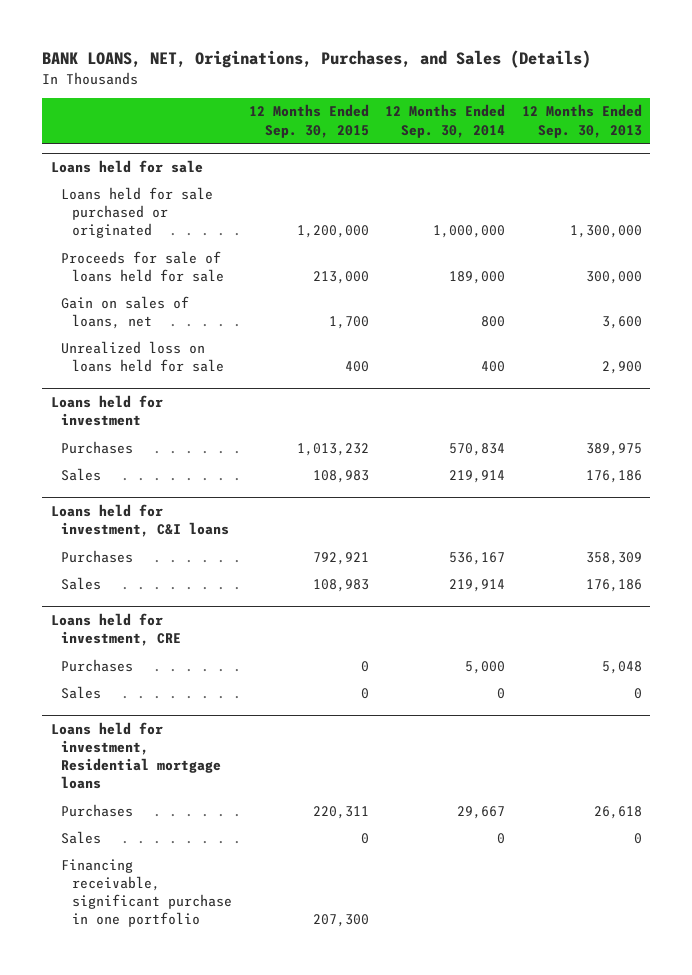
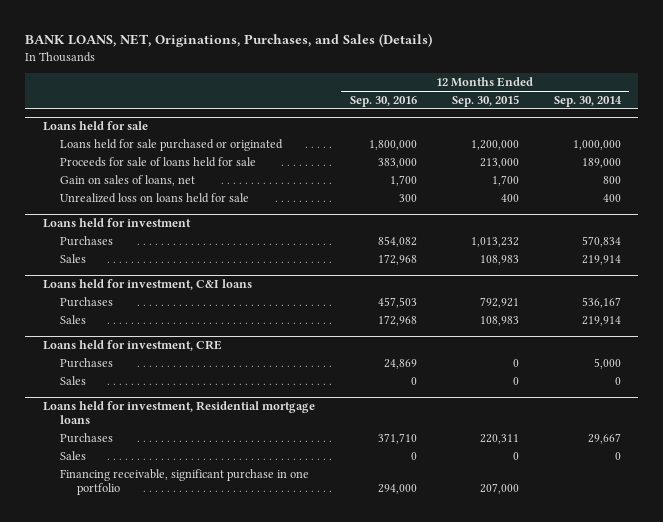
[521,104,642,138] 12 Months Ended Sep. 30, 2013 -> none
none -> [349,95,417,107] Sep. 30, 2016
[312,914,369,928] 207,300 -> [479,483,519,495] 207,000

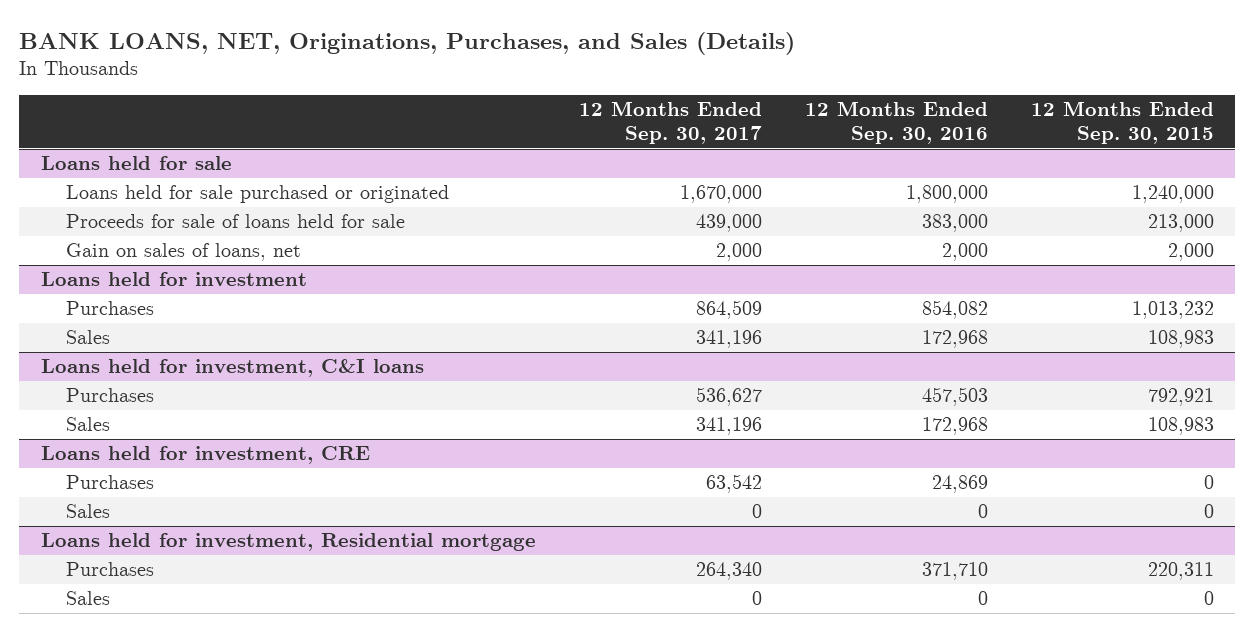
[553,95,622,107] Sep. 30, 2014 -> none
none -> [578,101,762,144] 12 Months Ended Sep. 30, 2017
[470,139,519,150] 1,200,000 -> [1131,185,1214,204] 1,240,000
[59,192,249,203] Unrealized loss on loans held for sale -> none
[389,174,417,186] 1,700 -> [941,243,988,262] 2,000
[491,174,519,186] 1,700 -> [1167,243,1214,262] 2,000
[42,400,315,425] Loans held for investment, Residential mortgage loans -> [40,533,536,552] Loans held for investment, Residential mortgage
[59,468,309,496] Financing receivable, significant purchase in one portfolio -> none

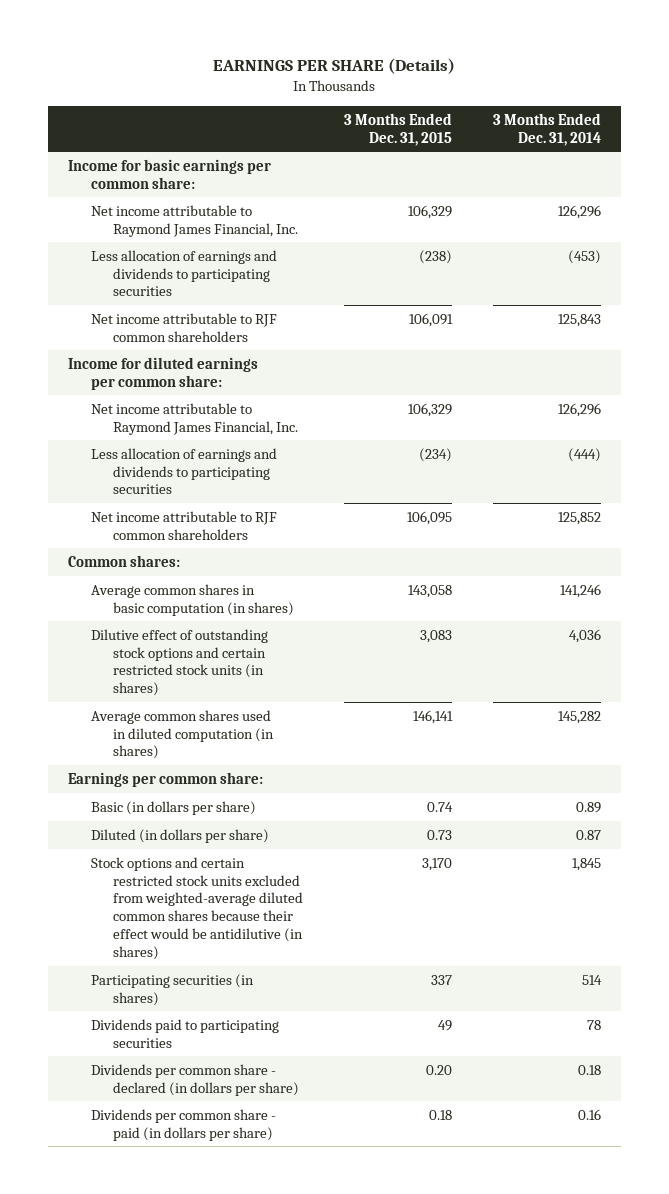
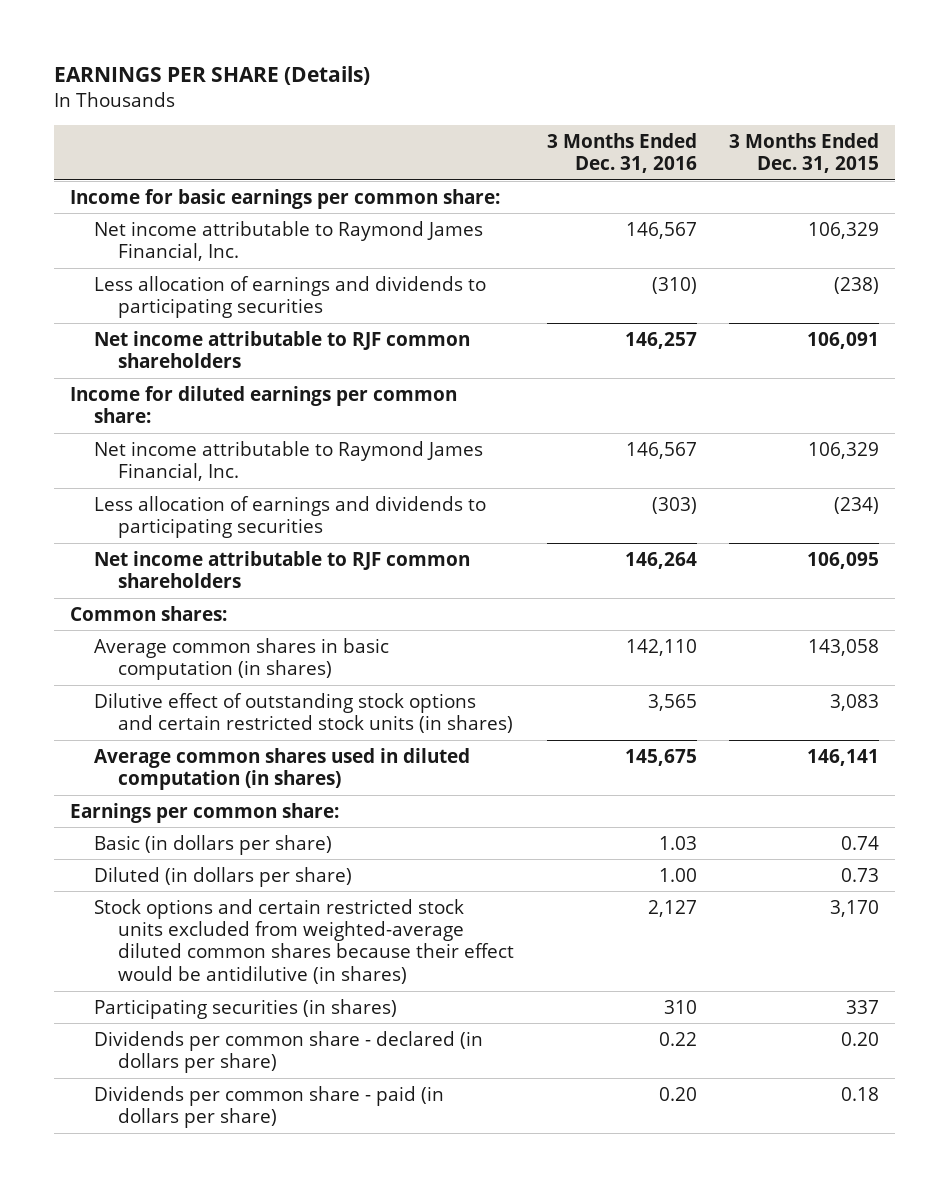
[492,112,601,146] 3 Months Ended Dec. 31, 2014 -> none
none -> [546,132,697,174] 3 Months Ended Dec. 31, 2016
[90,1018,279,1048] Dividends paid to participating securities -> none

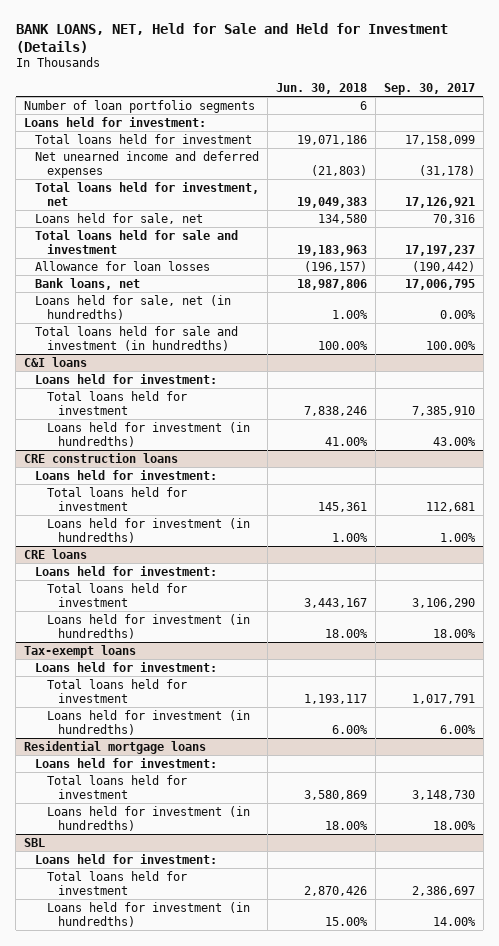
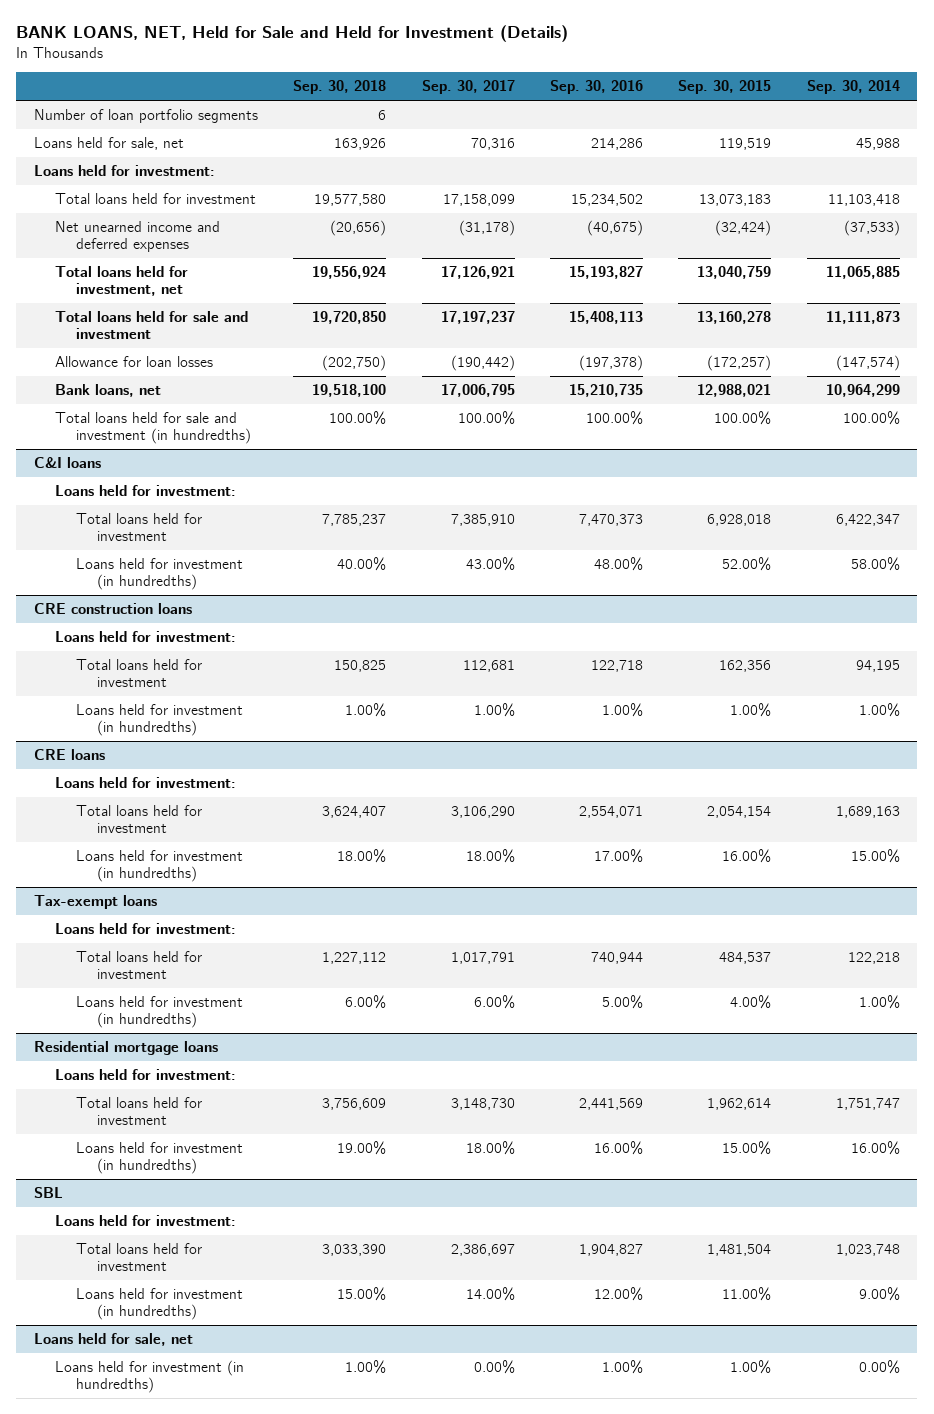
[276,82,368,94] Jun. 30, 2018 -> none
none -> [293,79,387,94] Sep. 30, 2018
none -> [549,79,643,94] Sep. 30, 2016
none -> [678,79,772,94] Sep. 30, 2015
none -> [806,79,900,94] Sep. 30, 2014
[35,212,204,224] Loans held for sale, net -> [33,136,184,150] Loans held for sale, net
[35,294,232,320] Loans held for sale, net (in hundredths) -> none
none -> [33,1332,193,1346] Loans held for sale, net
none -> [54,1359,244,1393] Loans held for investment (in hundredths)

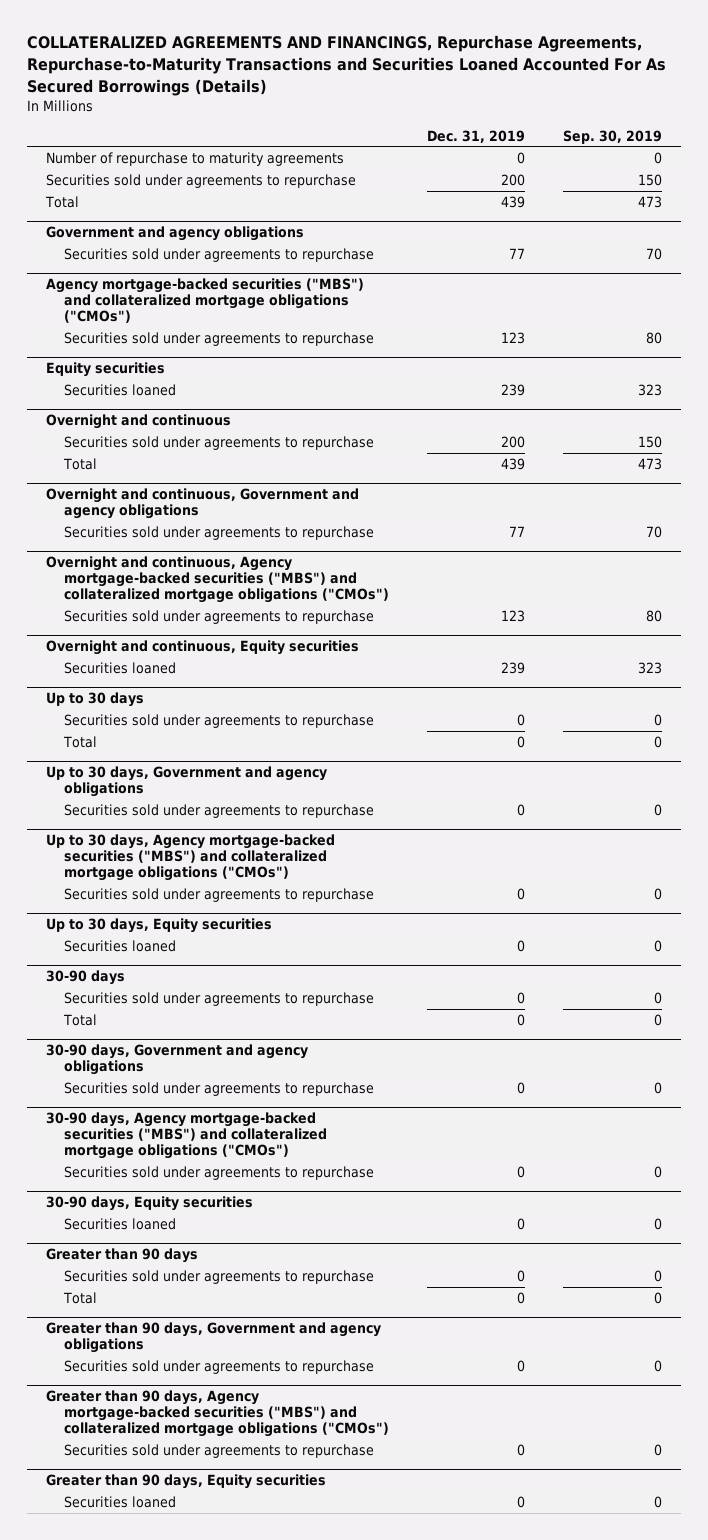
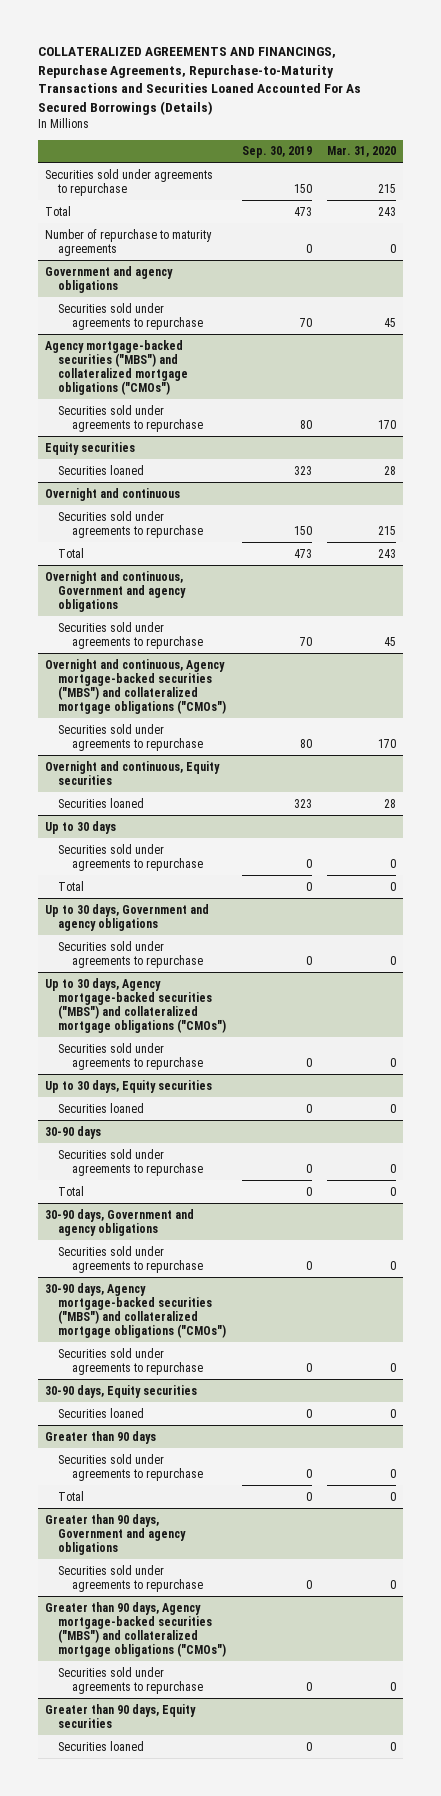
[426,129,525,143] Dec. 31, 2019 -> none
none -> [326,146,396,158] Mar. 31, 2020
[45,151,344,166] Number of repurchase to maturity agreements -> [45,228,213,256] Number of repurchase to maturity agreements

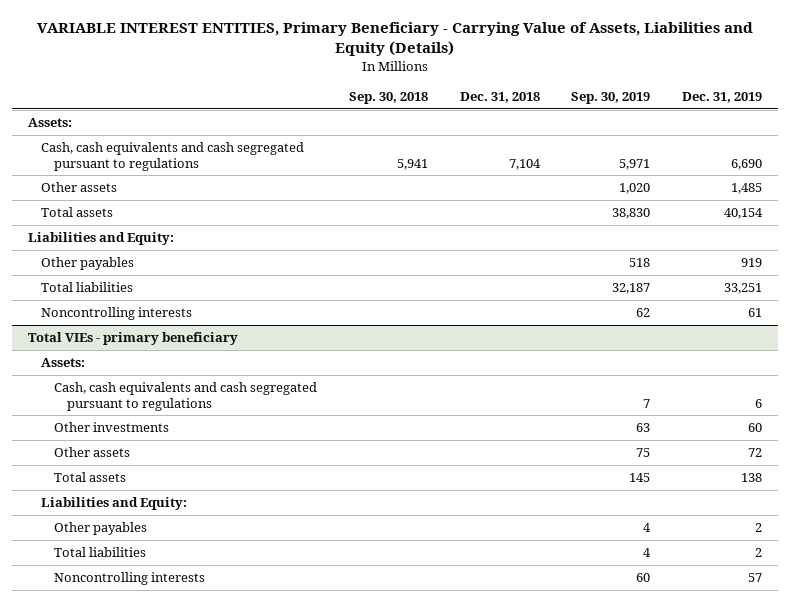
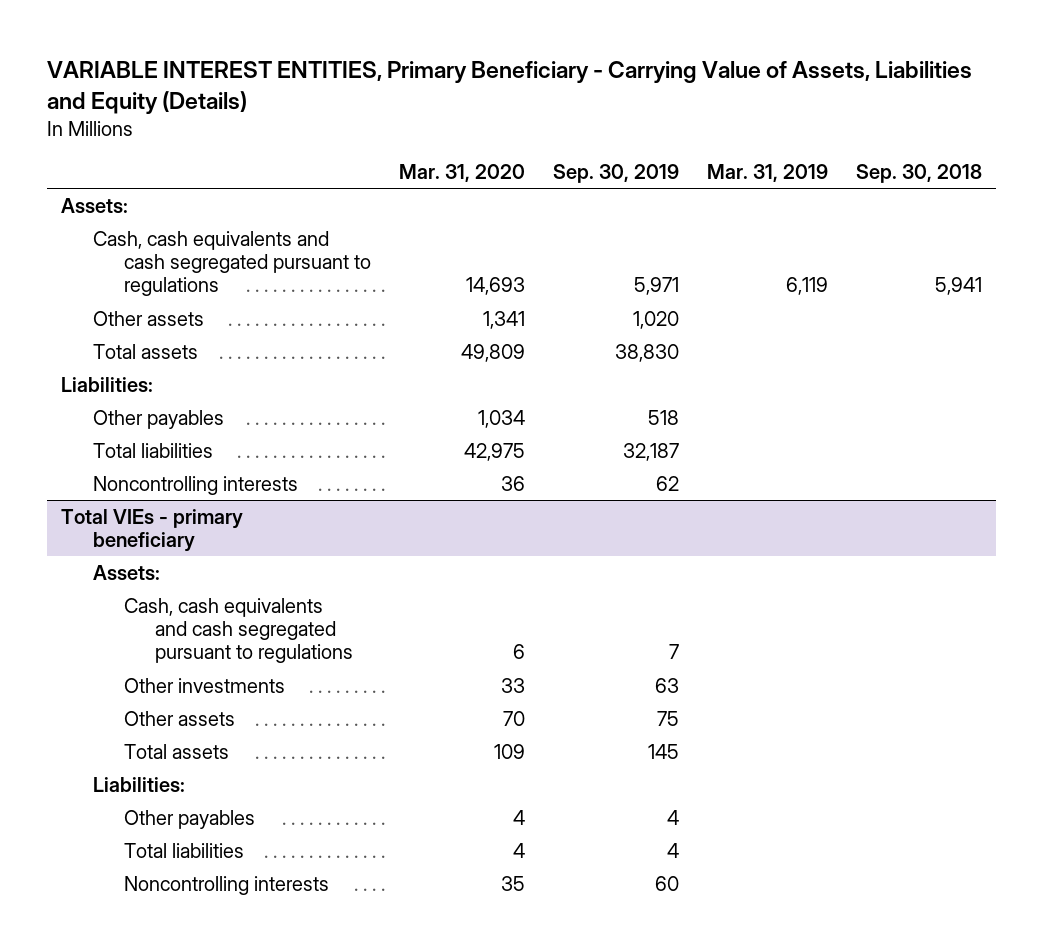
[459,92,540,104] Dec. 31, 2018 -> none
[682,92,763,104] Dec. 31, 2019 -> none
none -> [398,164,525,183] Mar. 31, 2020
none -> [707,164,829,183] Mar. 31, 2019
[28,232,175,246] Liabilities and Equity: -> [61,376,154,392] Liabilities:
[41,497,188,511] Liabilities and Equity: -> [92,776,185,792] Liabilities:

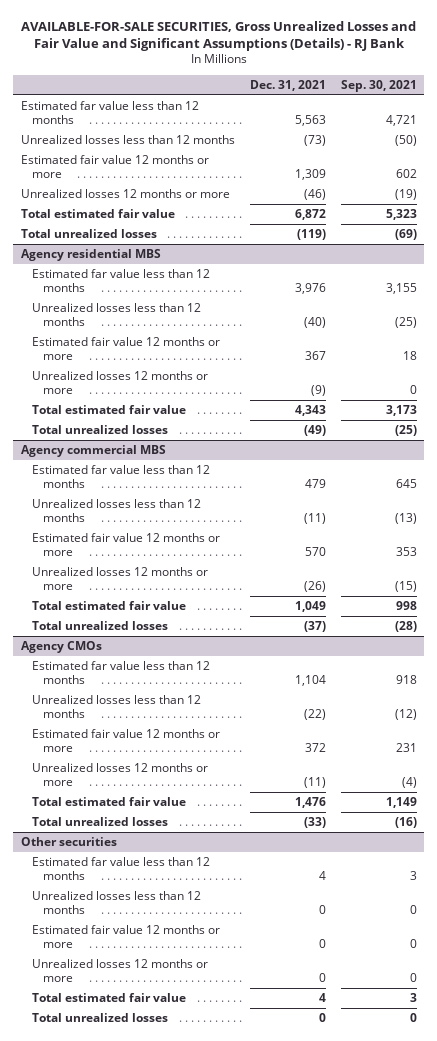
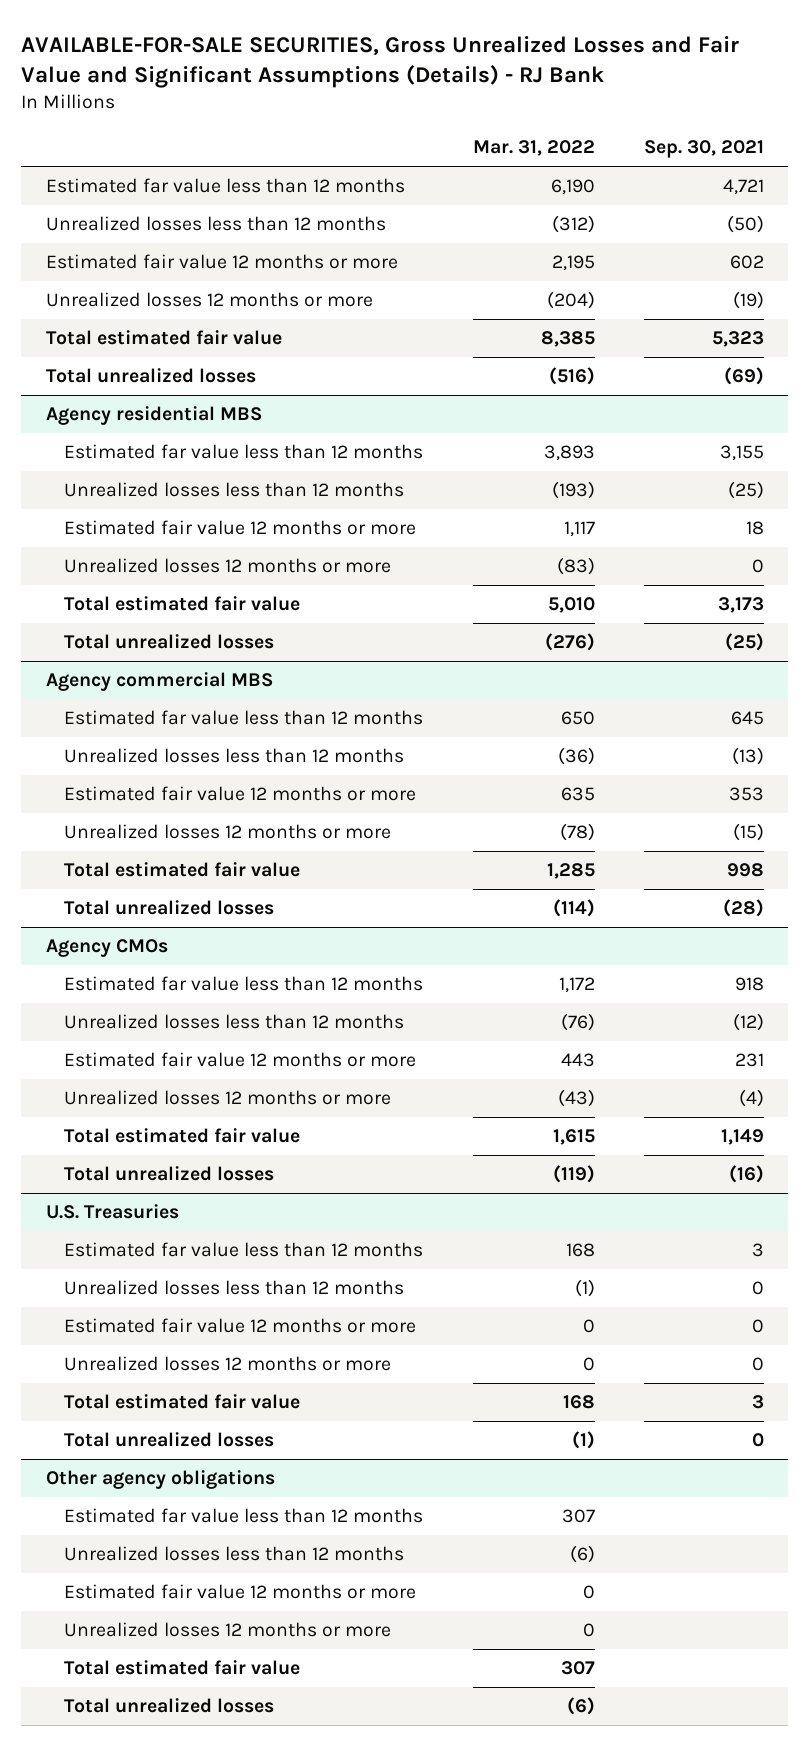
[249,79,326,91] Dec. 31, 2021 -> none
none -> [472,140,595,157] Mar. 31, 2022
[20,836,117,846] Other securities -> [45,1204,179,1220] U.S. Treasuries
none -> [45,1470,275,1490] Other agency obligations
none -> [64,1508,424,1524] Estimated far value less than 12 months
none -> [64,1546,405,1562] Unrealized losses less than 12 months
none -> [64,1584,417,1600] Estimated fair value 12 months or more
none -> [64,1622,392,1638] Unrealized losses 12 months or more
none -> [64,1660,301,1676] Total estimated fair value
none -> [64,1698,275,1714] Total unrealized losses

